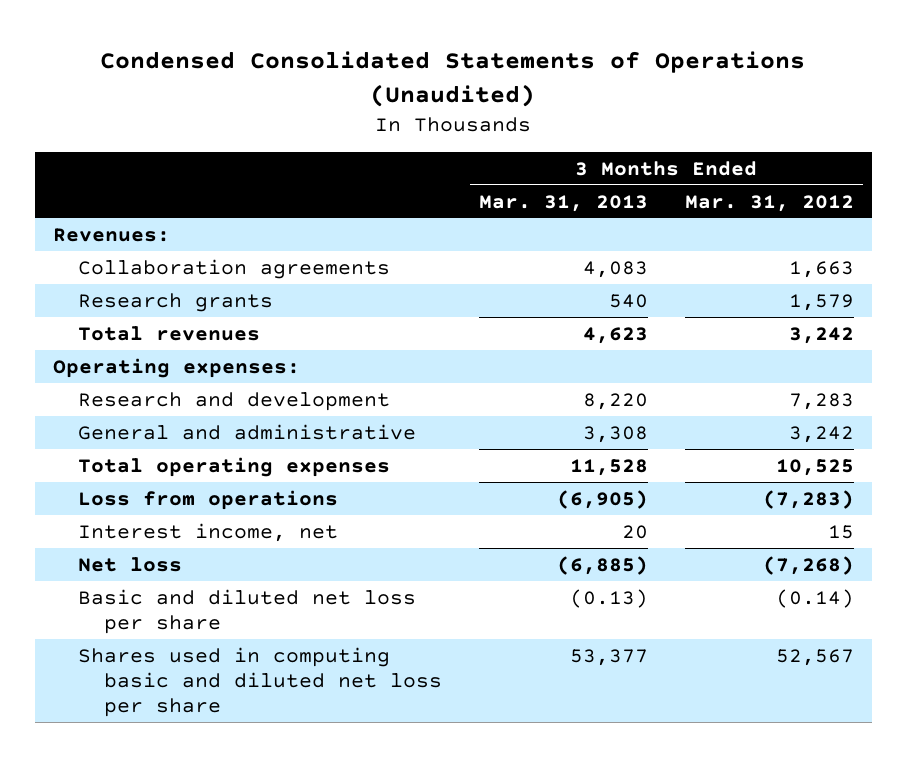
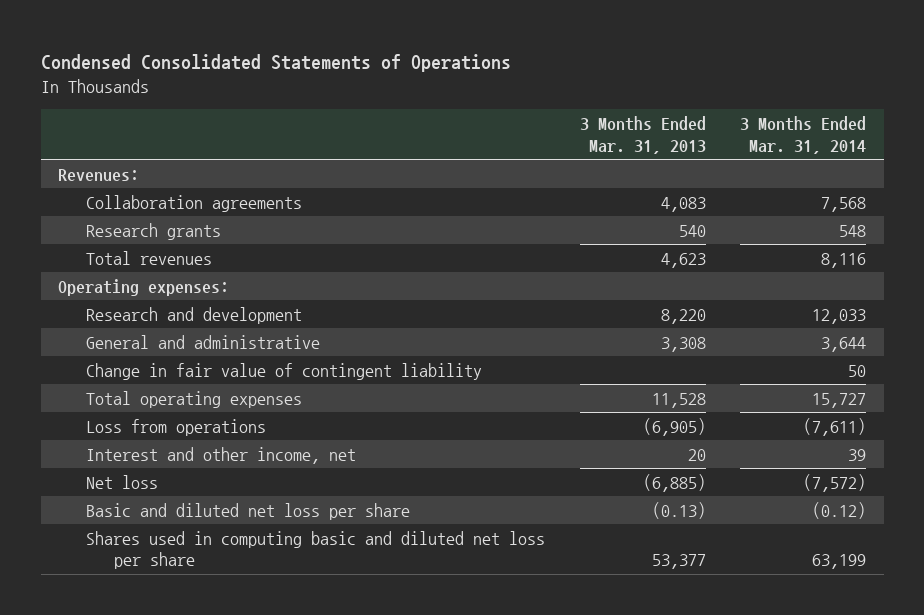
[100,51,806,107] Condensed Consolidated Statements of Operations (Unaudited) -> [40,53,511,72] Condensed Consolidated Statements of Operations
[684,194,854,212] Mar. 31, 2012 -> none
none -> [740,115,867,154] 3 Months Ended Mar. 31, 2014
none -> [85,362,482,380] Change in fair value of contingent liability
[78,522,339,542] Interest income, net -> [85,446,356,464] Interest and other income, net

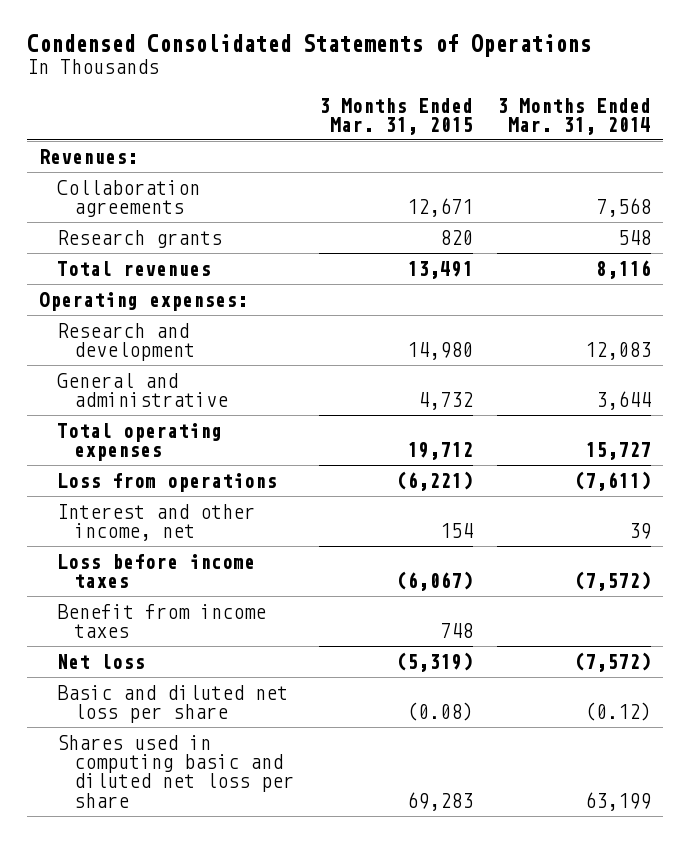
[579,115,706,154] 3 Months Ended Mar. 31, 2013 -> none
none -> [318,97,473,135] 3 Months Ended Mar. 31, 2015
[812,308,867,324] 12,033 -> [584,342,651,361] 12,083
[85,362,482,380] Change in fair value of contingent liability -> none
none -> [56,553,255,589] Loss before income taxes
none -> [56,603,266,639] Benefit from income taxes

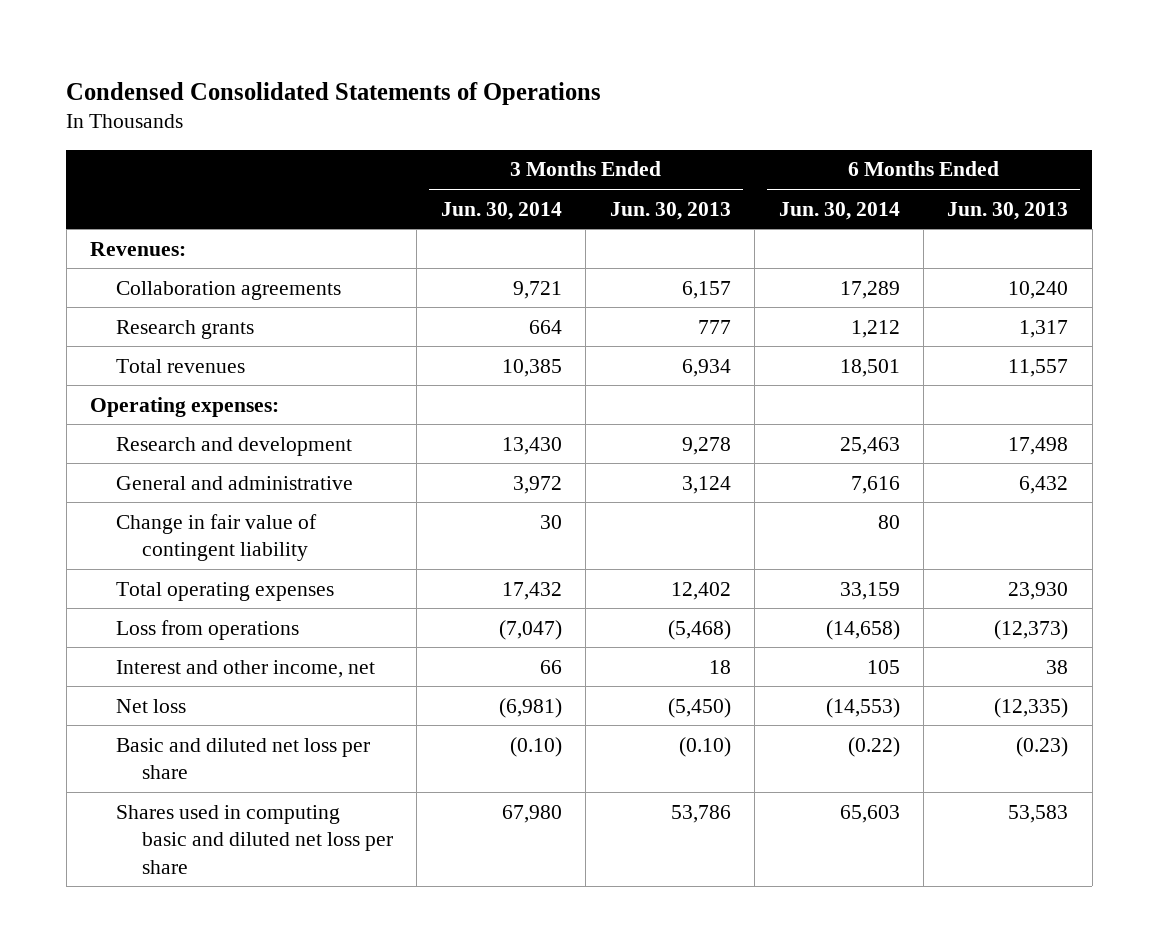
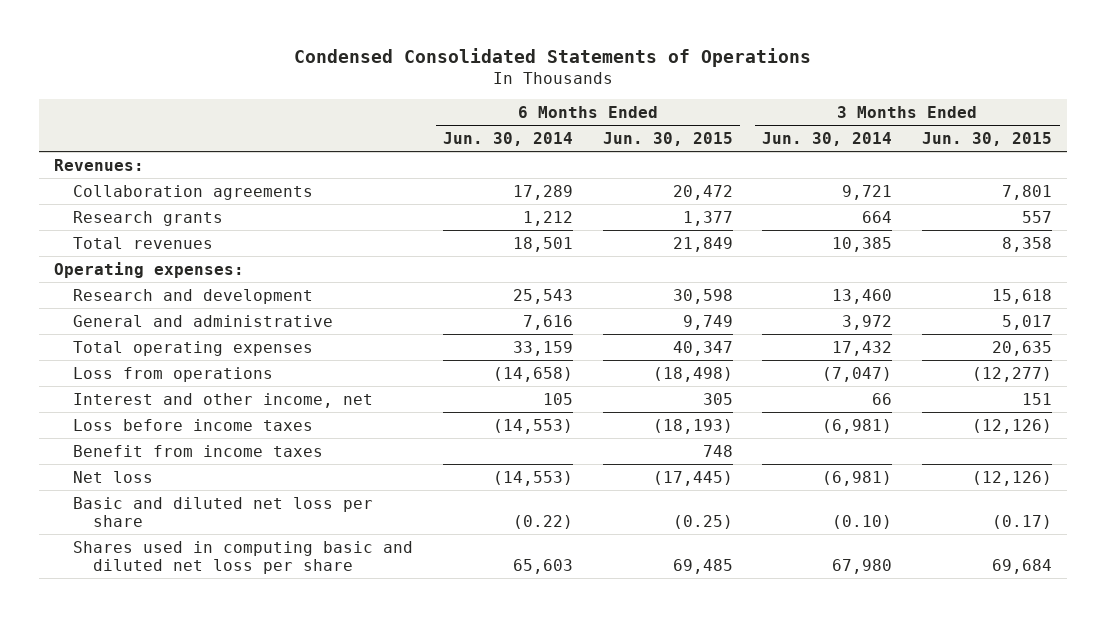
[609,201,731,220] Jun. 30, 2013 -> none
[947,201,1069,220] Jun. 30, 2013 -> none
none -> [602,131,733,146] Jun. 30, 2015
none -> [922,131,1053,146] Jun. 30, 2015
[501,436,562,455] 13,430 -> [832,288,893,304] 13,460
[839,436,900,455] 25,463 -> [512,288,573,304] 25,543
[116,513,318,562] Change in fair value of contingent liability -> none
none -> [73,418,314,431] Loss before income taxes
none -> [73,444,324,457] Benefit from income taxes

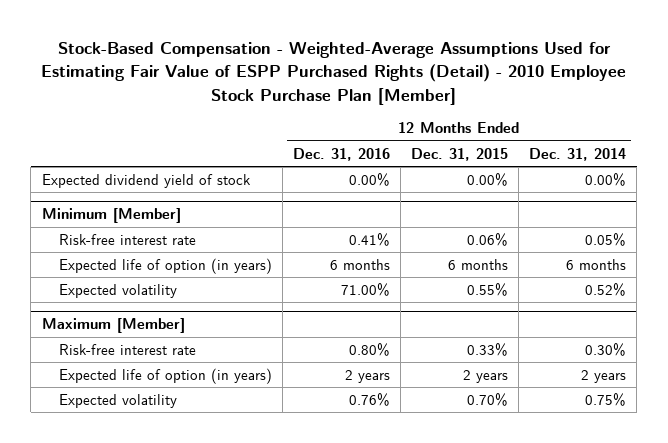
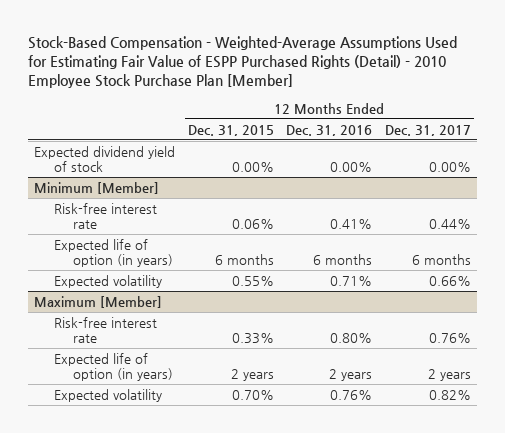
[529,147,627,161] Dec. 31, 2014 -> none
none -> [384,124,471,136] Dec. 31, 2017
[340,282,390,296] 71.00% -> [330,275,373,286] 0.71%

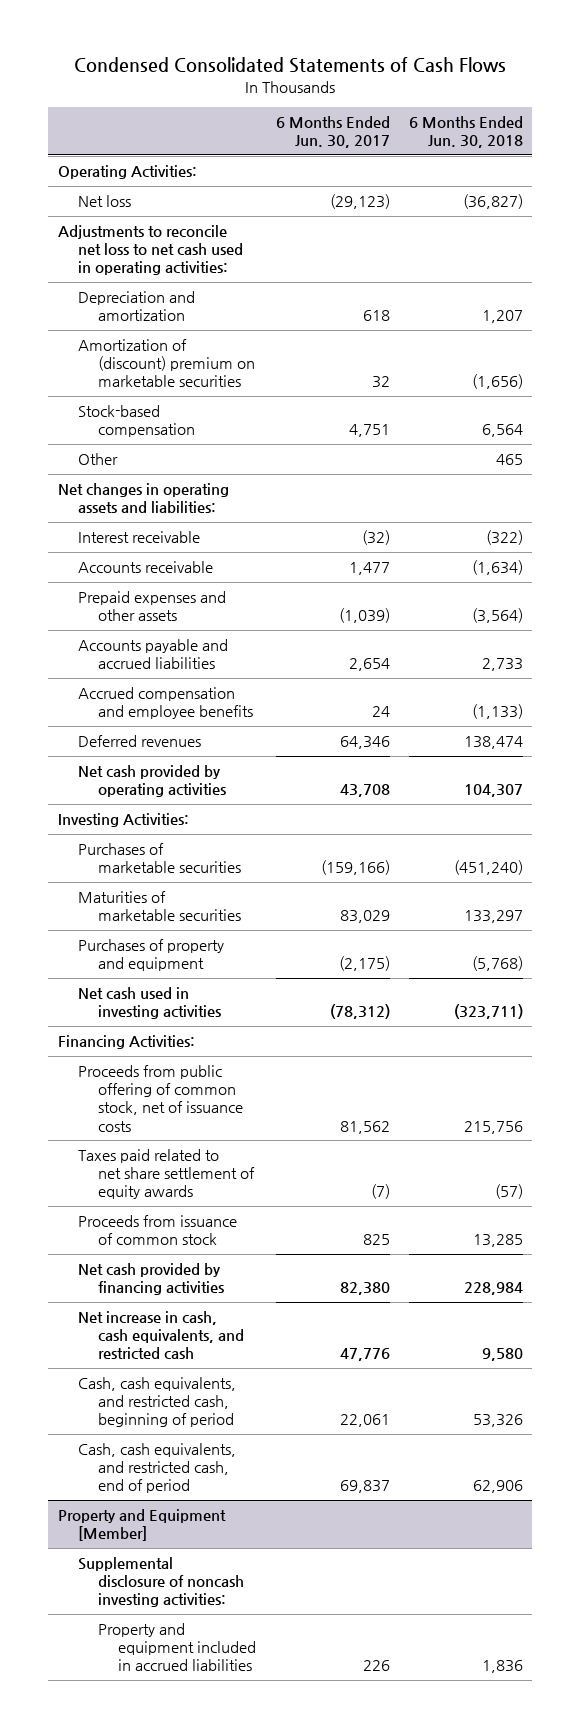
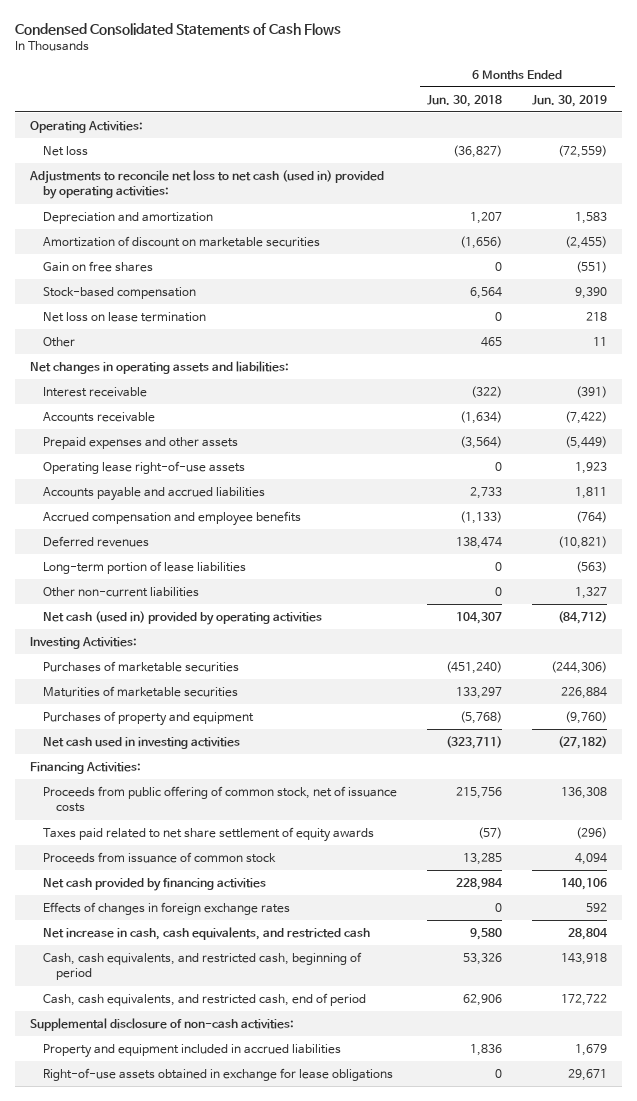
[275,115,390,149] 6 Months Ended Jun. 30, 2017 -> none
none -> [532,94,608,107] Jun. 30, 2019
[57,225,243,276] Adjustments to reconcile net loss to net cash used in operating activities: -> [28,169,384,200] Adjustments to reconcile net loss to net cash (used in) provided by operating activities:
[77,339,256,388] Amortization of (discount) premium on marketable securities -> [43,235,321,247] Amortization of discount on marketable securities
none -> [43,260,154,272] Gain on free shares
none -> [43,311,207,322] Net loss on lease termination
none -> [43,460,246,474] Operating lease right-of-use assets
none -> [43,560,247,574] Long-term portion of lease liabilities
none -> [43,586,200,597] Other non-current liabilities
[77,765,227,798] Net cash provided by operating activities -> [43,610,323,625] Net cash (used in) provided by operating activities
none -> [43,901,291,915] Effects of changes in foreign exchange rates
[57,1509,226,1542] Property and Equipment [Member] -> none
[77,1557,245,1608] Supplemental disclosure of noncash investing activities: -> [29,1017,294,1031] Supplemental disclosure of non-cash activities:
none -> [43,1067,394,1081] Right-of-use assets obtained in exchange for lease obligations

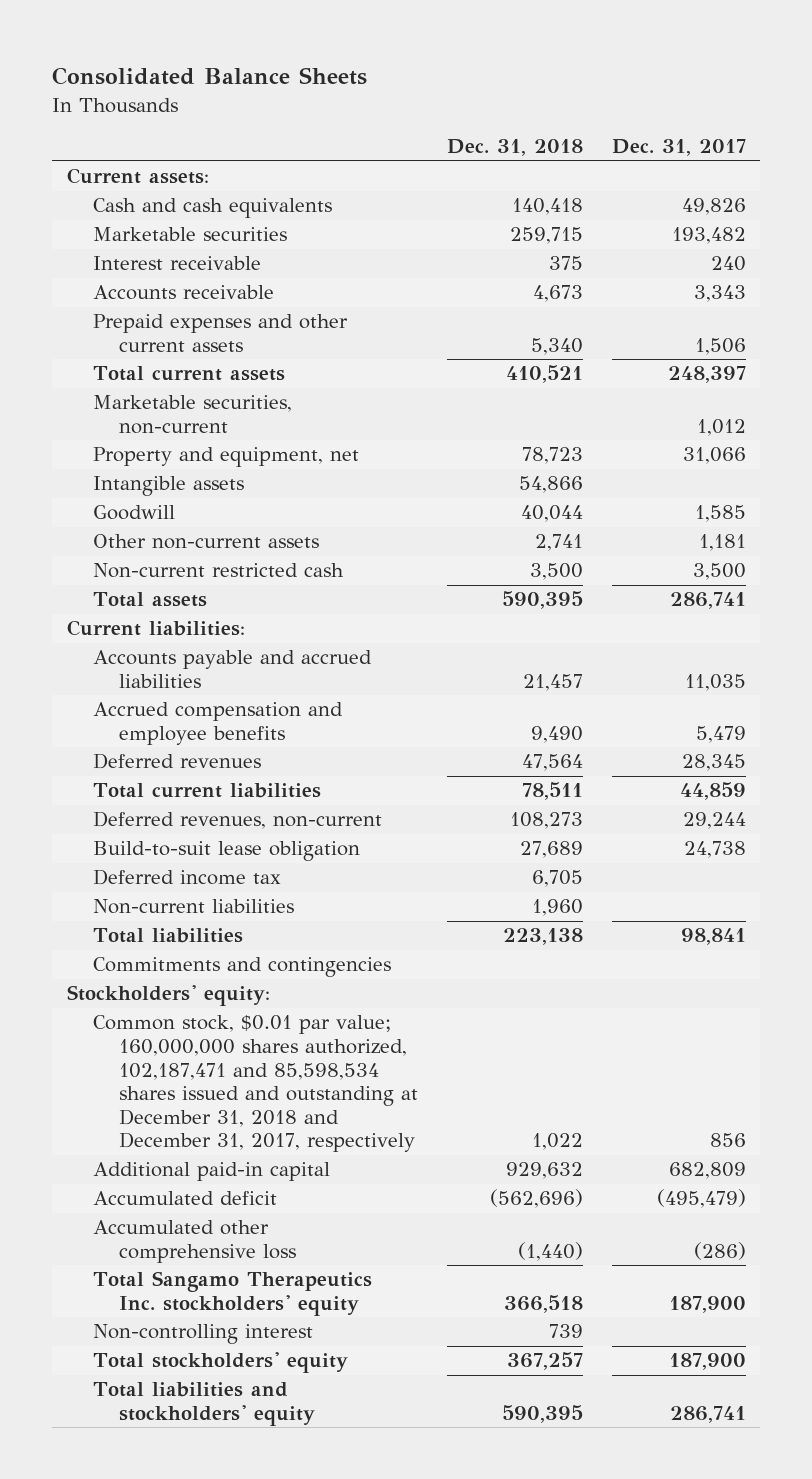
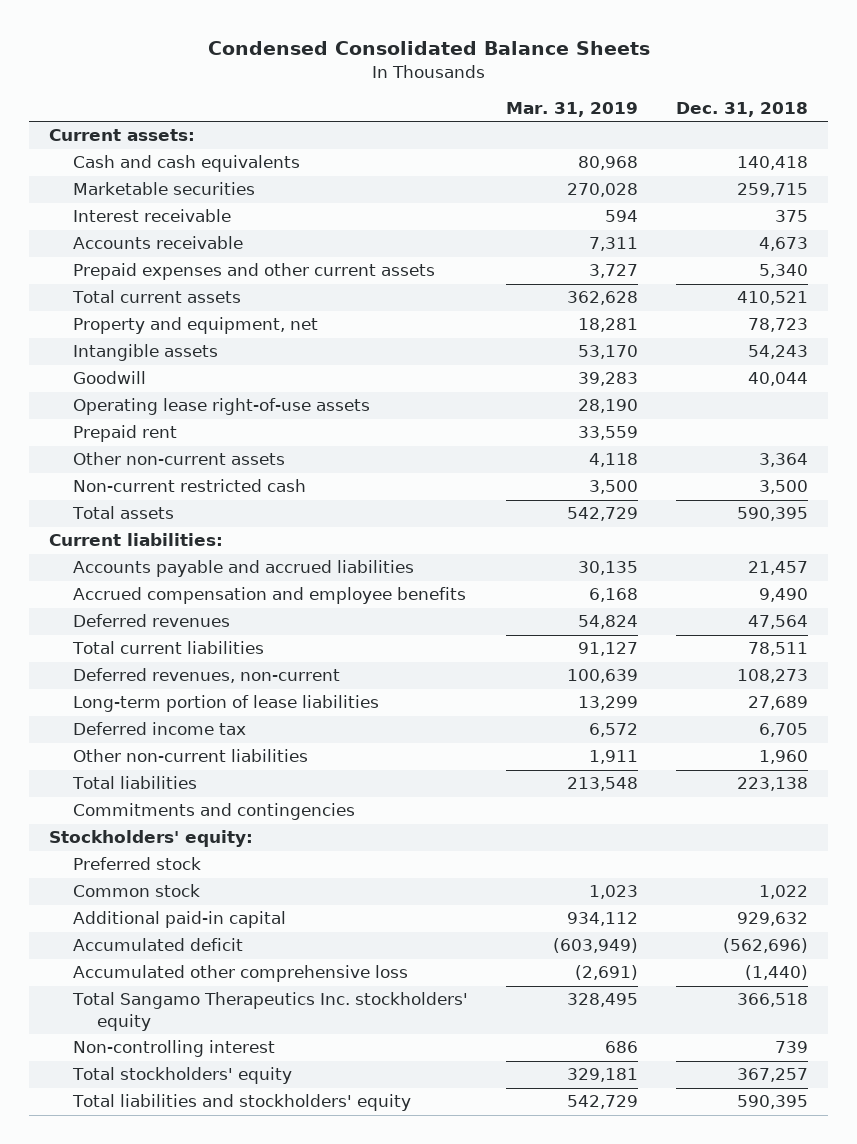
[52,66,368,85] Consolidated Balance Sheets -> [207,41,650,56] Condensed Consolidated Balance Sheets
[611,139,746,157] Dec. 31, 2017 -> none
none -> [506,101,639,117] Mar. 31, 2019
[92,395,292,435] Marketable securities, non-current -> none
[518,476,583,494] 54,866 -> [748,345,809,360] 54,243
none -> [72,398,370,416] Operating lease right-of-use assets
none -> [72,425,177,443] Prepaid rent
[534,534,583,552] 2,741 -> [759,453,809,468] 3,364
[92,841,360,862] Build-to-suit lease obligation -> [72,695,379,713] Long-term portion of lease liabilities
[92,899,294,915] Non-current liabilities -> [72,749,308,763] Other non-current liabilities
none -> [72,857,201,871] Preferred stock
[92,1015,419,1153] Common stock, $0.01 par value; 160,000,000 shares authorized, 102,187,471 and 85,598,534 shares issued and outstanding at December 31, 2018 and December 31, 2017, respectively -> [72,884,200,898] Common stock

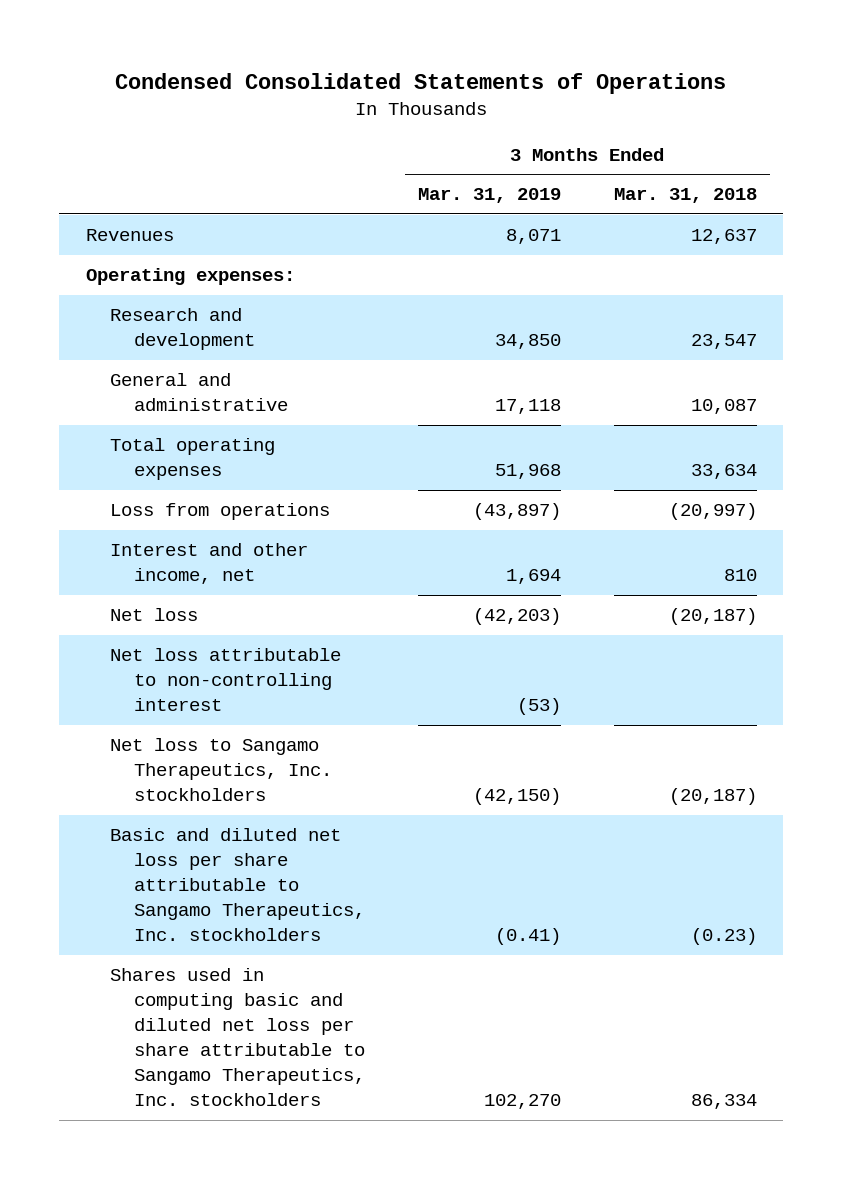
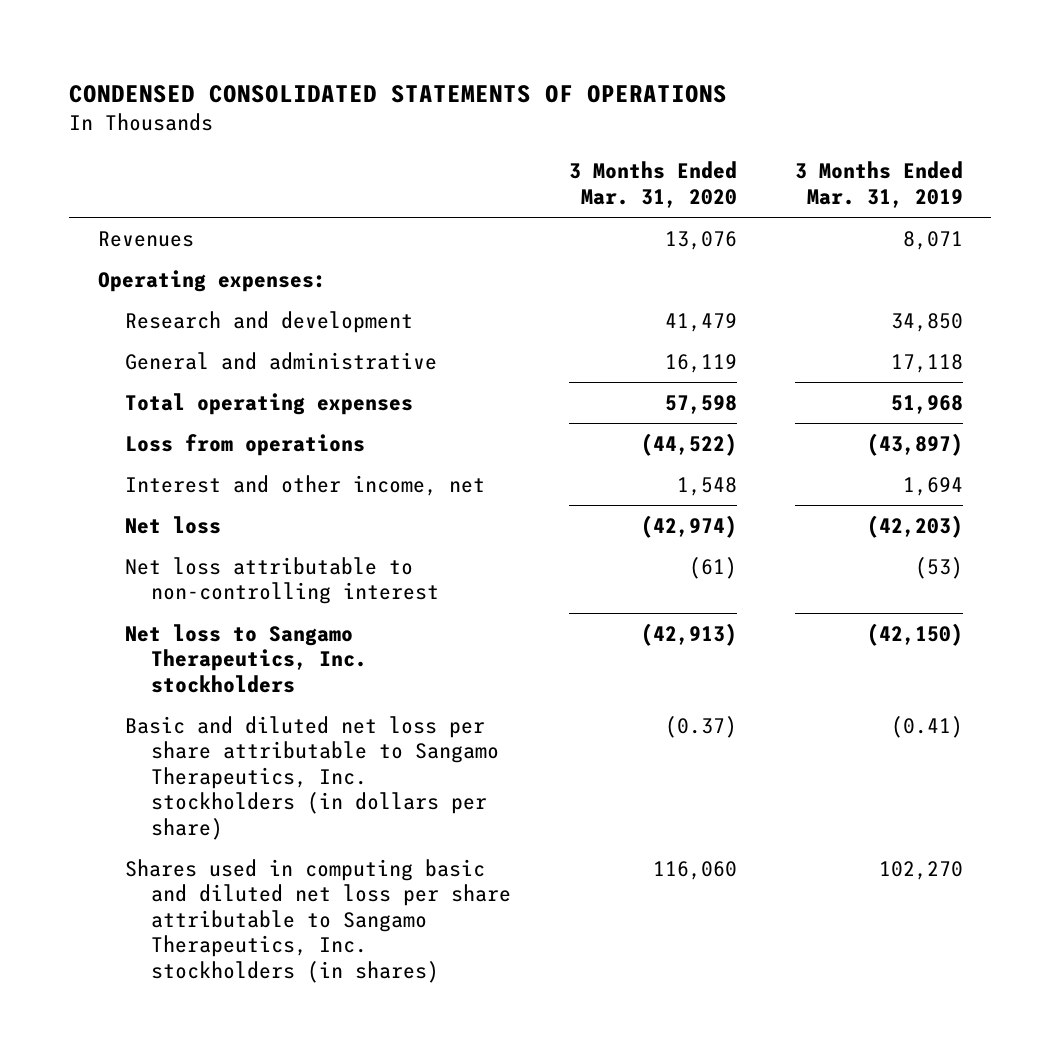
[115,73,727,95] Condensed Consolidated Statements of Operations -> [69,84,728,103] CONDENSED CONSOLIDATED STATEMENTS OF OPERATIONS
[613,188,757,204] Mar. 31, 2018 -> none
none -> [568,161,737,208] 3 Months Ended Mar. 31, 2020
[110,828,366,942] Basic and diluted net loss per share attributable to Sangamo Therapeutics, Inc. stockholders -> [124,715,500,840] Basic and diluted net loss per share attributable to Sangamo Therapeutics, Inc. stockholders (in dollars per share)
[110,968,366,1107] Shares used in computing basic and diluted net loss per share attributable to Sangamo Therapeutics, Inc. stockholders -> [124,858,512,983] Shares used in computing basic and diluted net loss per share attributable to Sangamo Therapeutics, Inc. stockholders (in shares)

